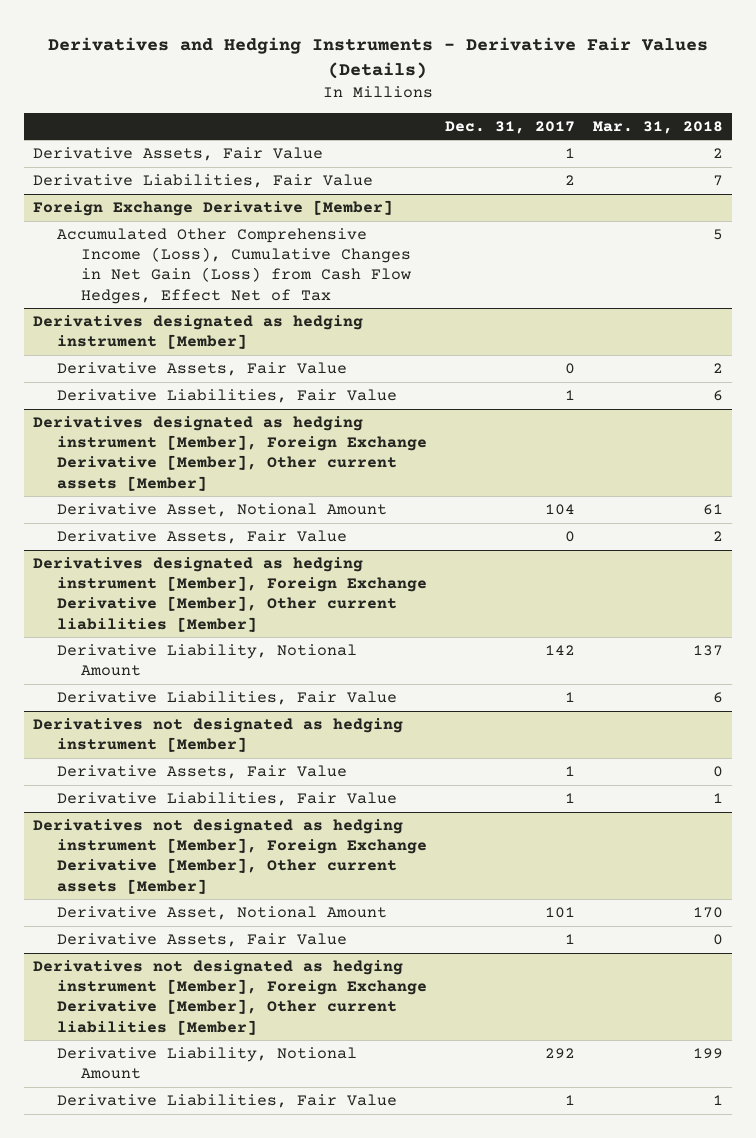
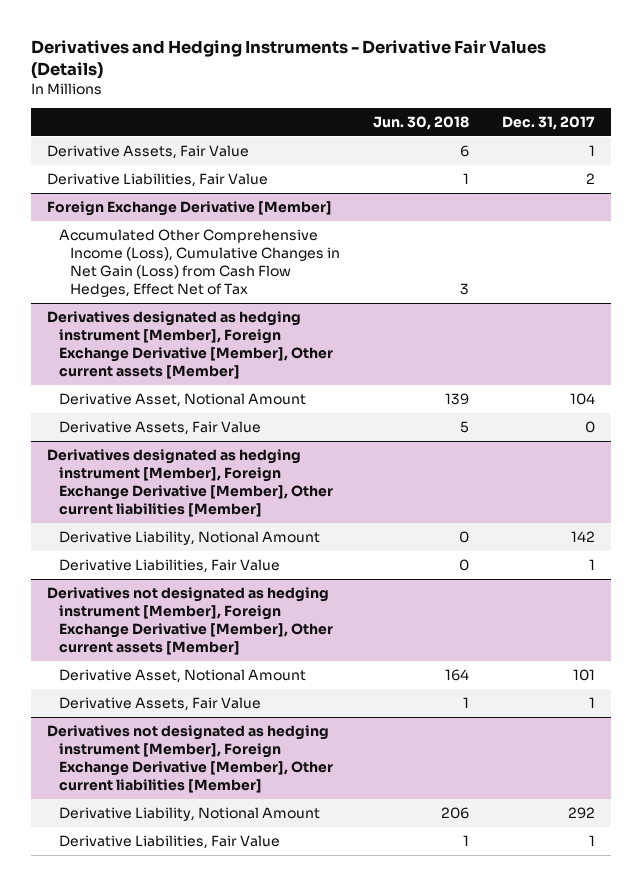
[592,120,723,134] Mar. 31, 2018 -> none
none -> [373,116,470,131] Jun. 30, 2018
[33,314,364,350] Derivatives designated as hedging instrument [Member] -> none
[56,361,347,376] Derivative Assets, Fair Value -> none
[56,388,397,403] Derivative Liabilities, Fair Value -> none
[33,717,404,753] Derivatives not designated as hedging instrument [Member] -> none
[56,764,347,779] Derivative Assets, Fair Value -> none
[56,791,397,806] Derivative Liabilities, Fair Value -> none

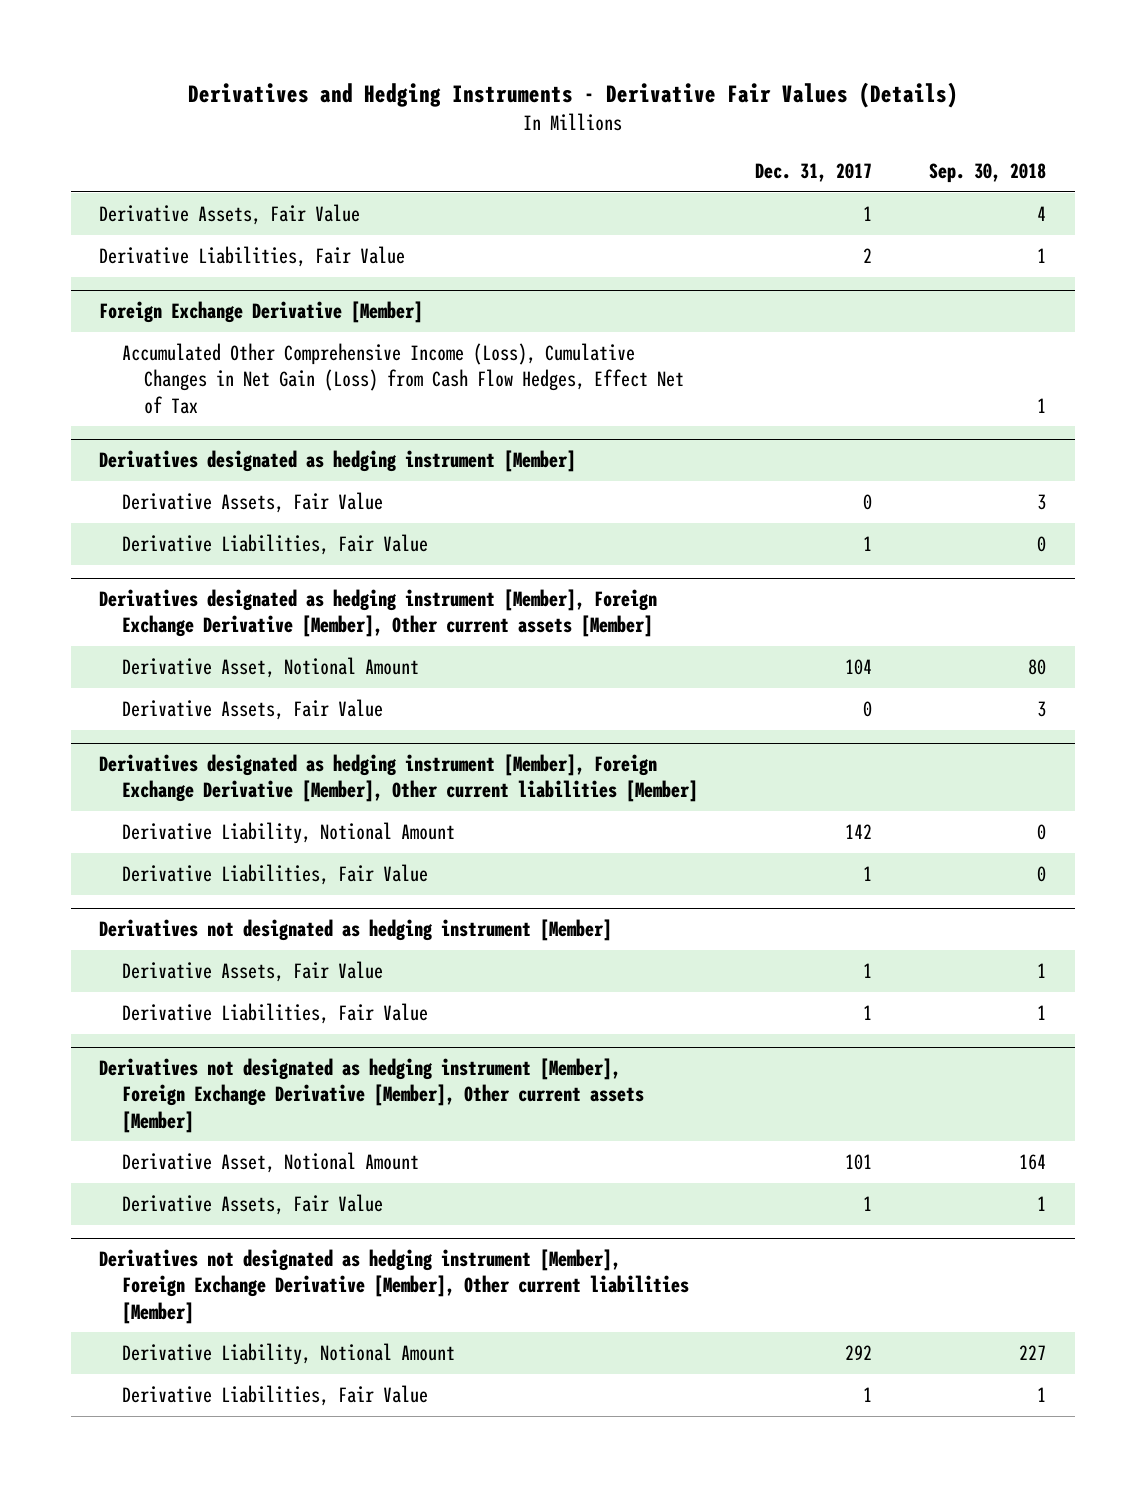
[373,116,470,131] Jun. 30, 2018 -> none
none -> [929,163,1047,184] Sep. 30, 2018
none -> [99,450,577,473] Derivatives designated as hedging instrument [Member]
none -> [121,491,383,513] Derivative Assets, Fair Value
none -> [121,533,428,555] Derivative Liabilities, Fair Value
none -> [99,919,613,942] Derivatives not designated as hedging instrument [Member]
none -> [121,960,383,982] Derivative Assets, Fair Value
none -> [121,1002,428,1024] Derivative Liabilities, Fair Value

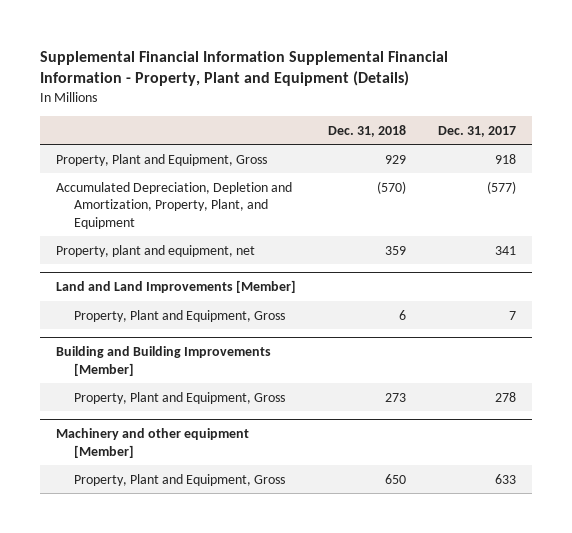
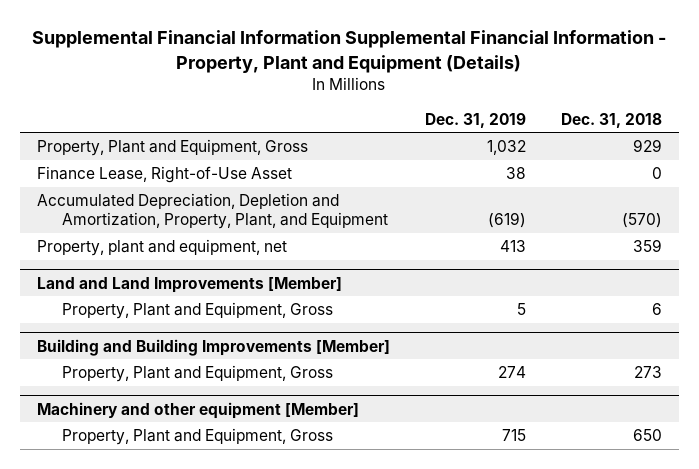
[438,125,517,137] Dec. 31, 2017 -> none
none -> [424,112,526,128] Dec. 31, 2019
none -> [37,166,293,184] Finance Lease, Right-of-Use Asset

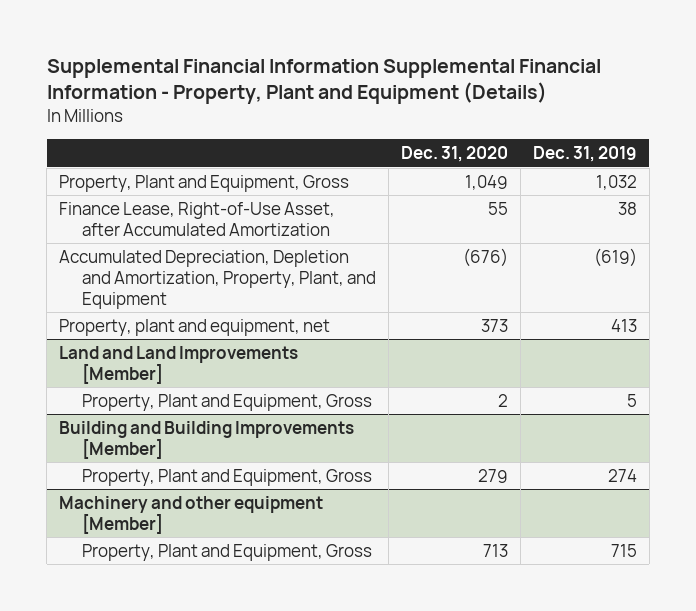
[560,112,662,128] Dec. 31, 2018 -> none
none -> [401,146,509,163] Dec. 31, 2020
[37,166,293,184] Finance Lease, Right-of-Use Asset -> [59,201,336,236] Finance Lease, Right-of-Use Asset, after Accumulated Amortization

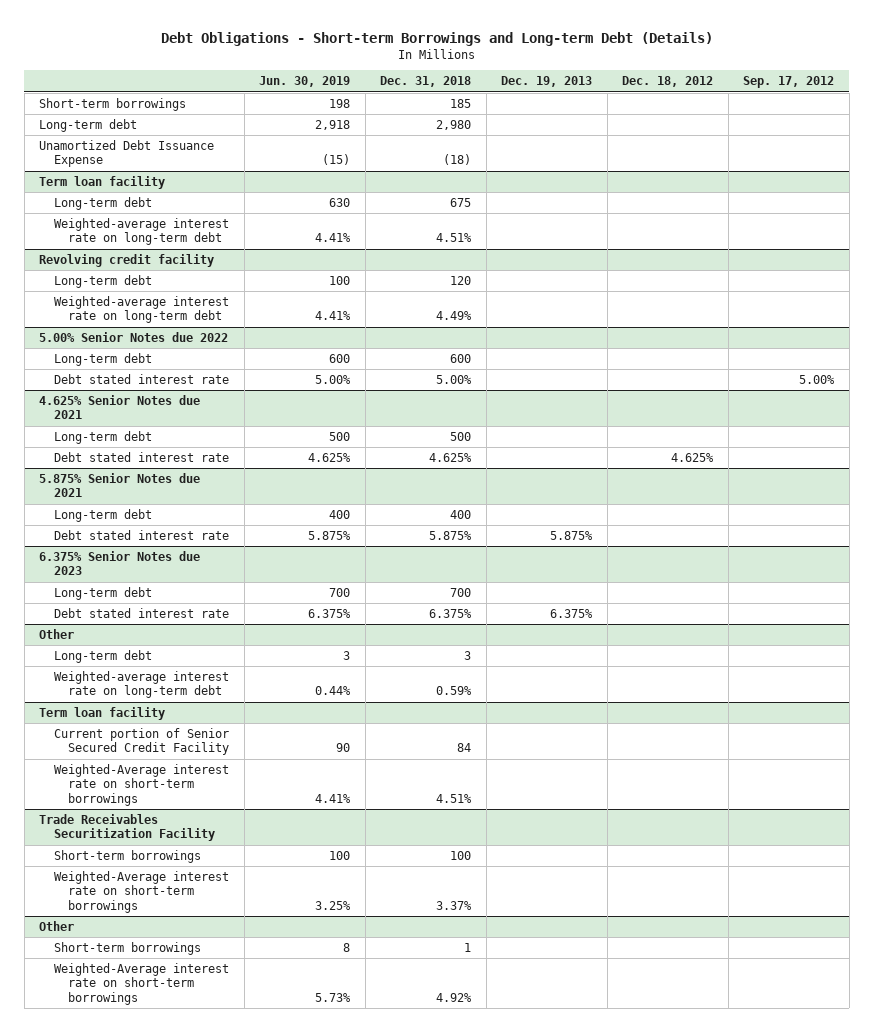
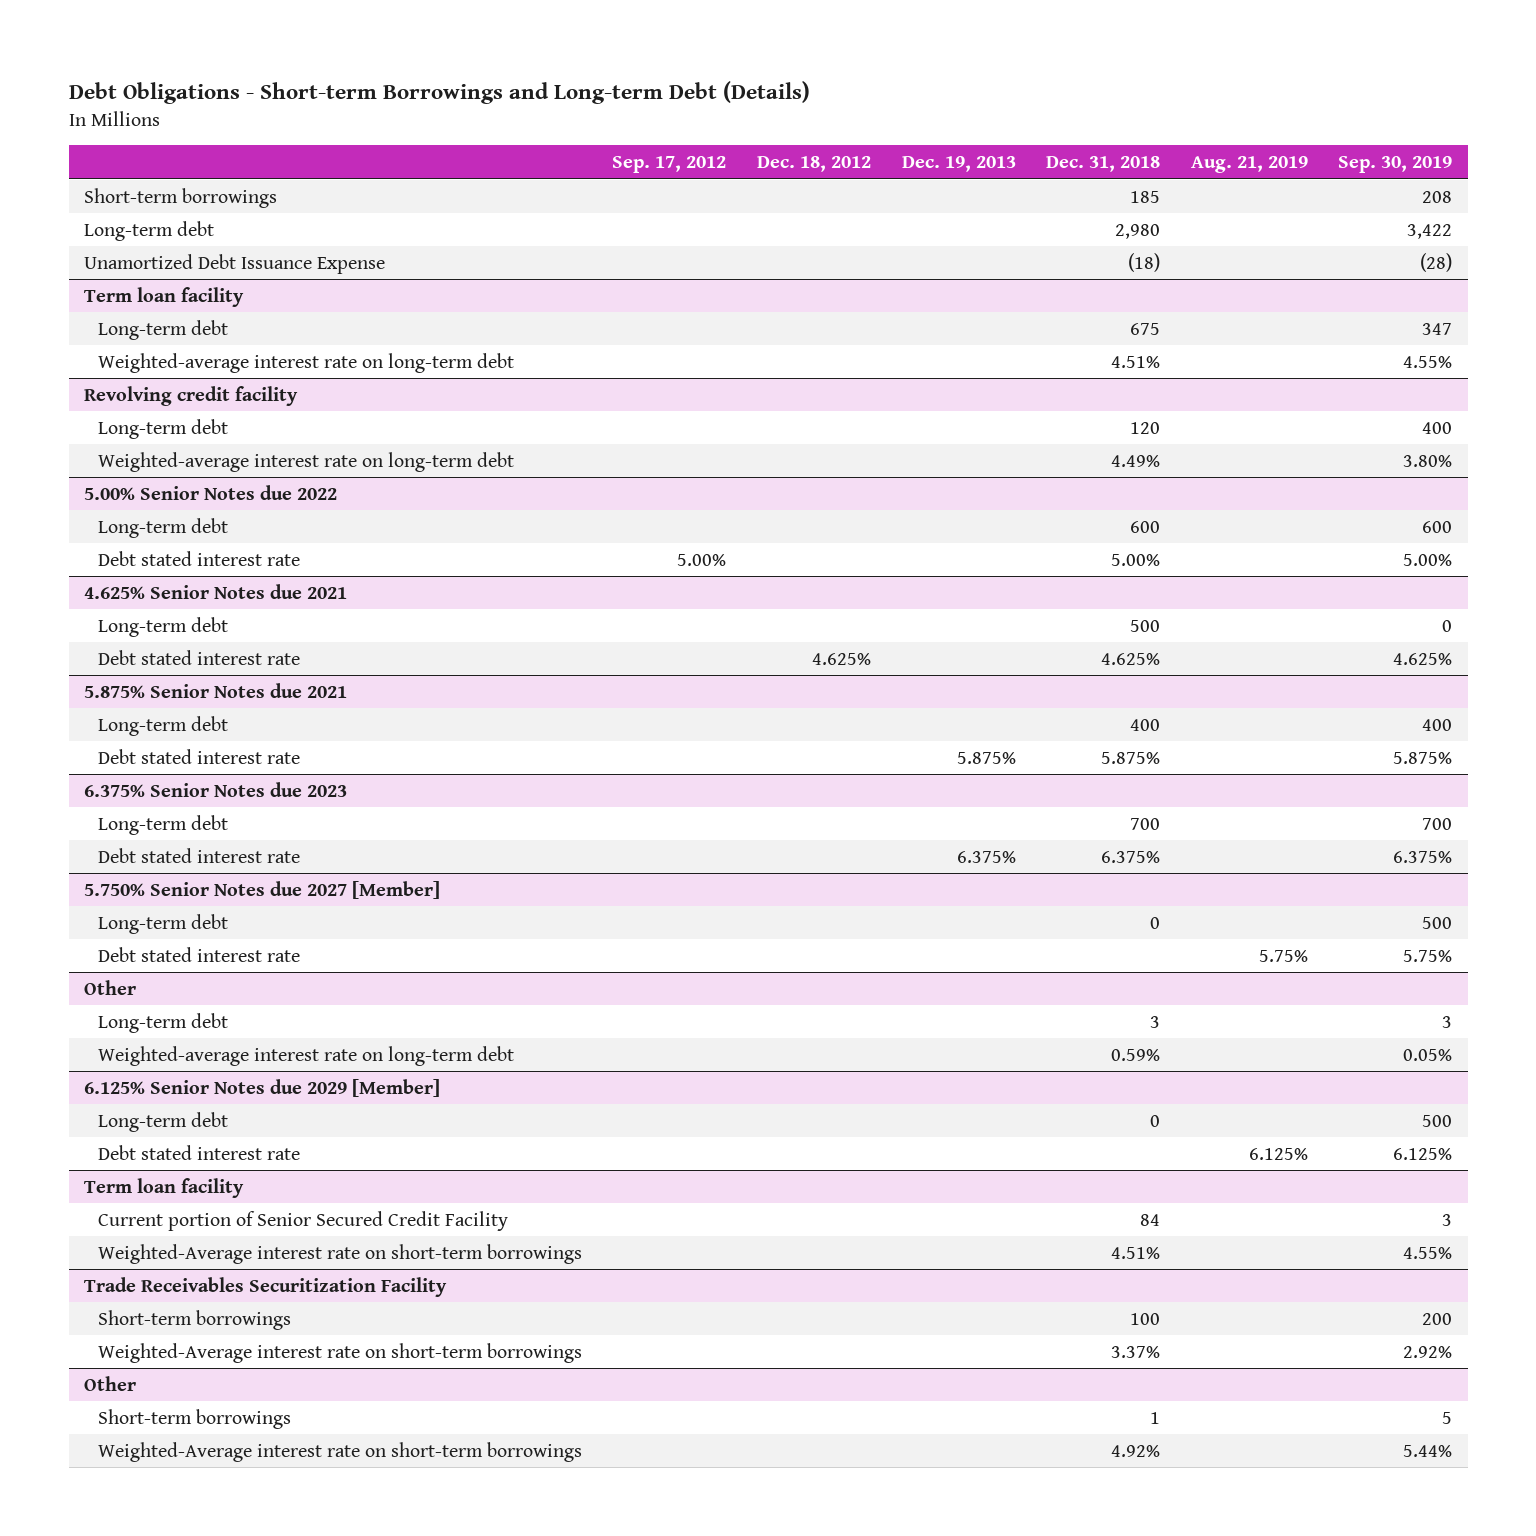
[259,76,351,88] Jun. 30, 2019 -> none
none -> [1190,156,1308,174] Aug. 21, 2019
none -> [1338,156,1453,174] Sep. 30, 2019
none -> [83,880,440,899] 5.750% Senior Notes due 2027 [Member]
none -> [97,913,228,934] Long-term debt
none -> [97,946,300,962] Debt stated interest rate
none -> [83,1078,440,1097] 6.125% Senior Notes due 2029 [Member]
none -> [97,1111,228,1132] Long-term debt
none -> [97,1144,300,1160] Debt stated interest rate

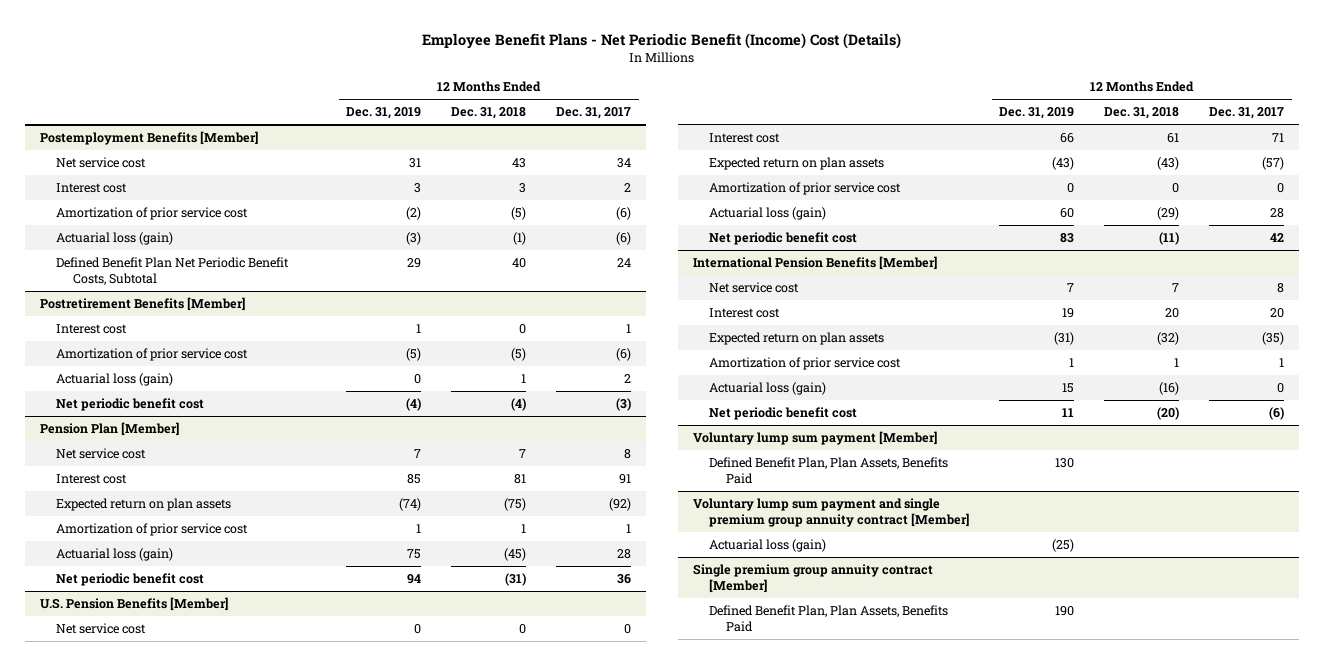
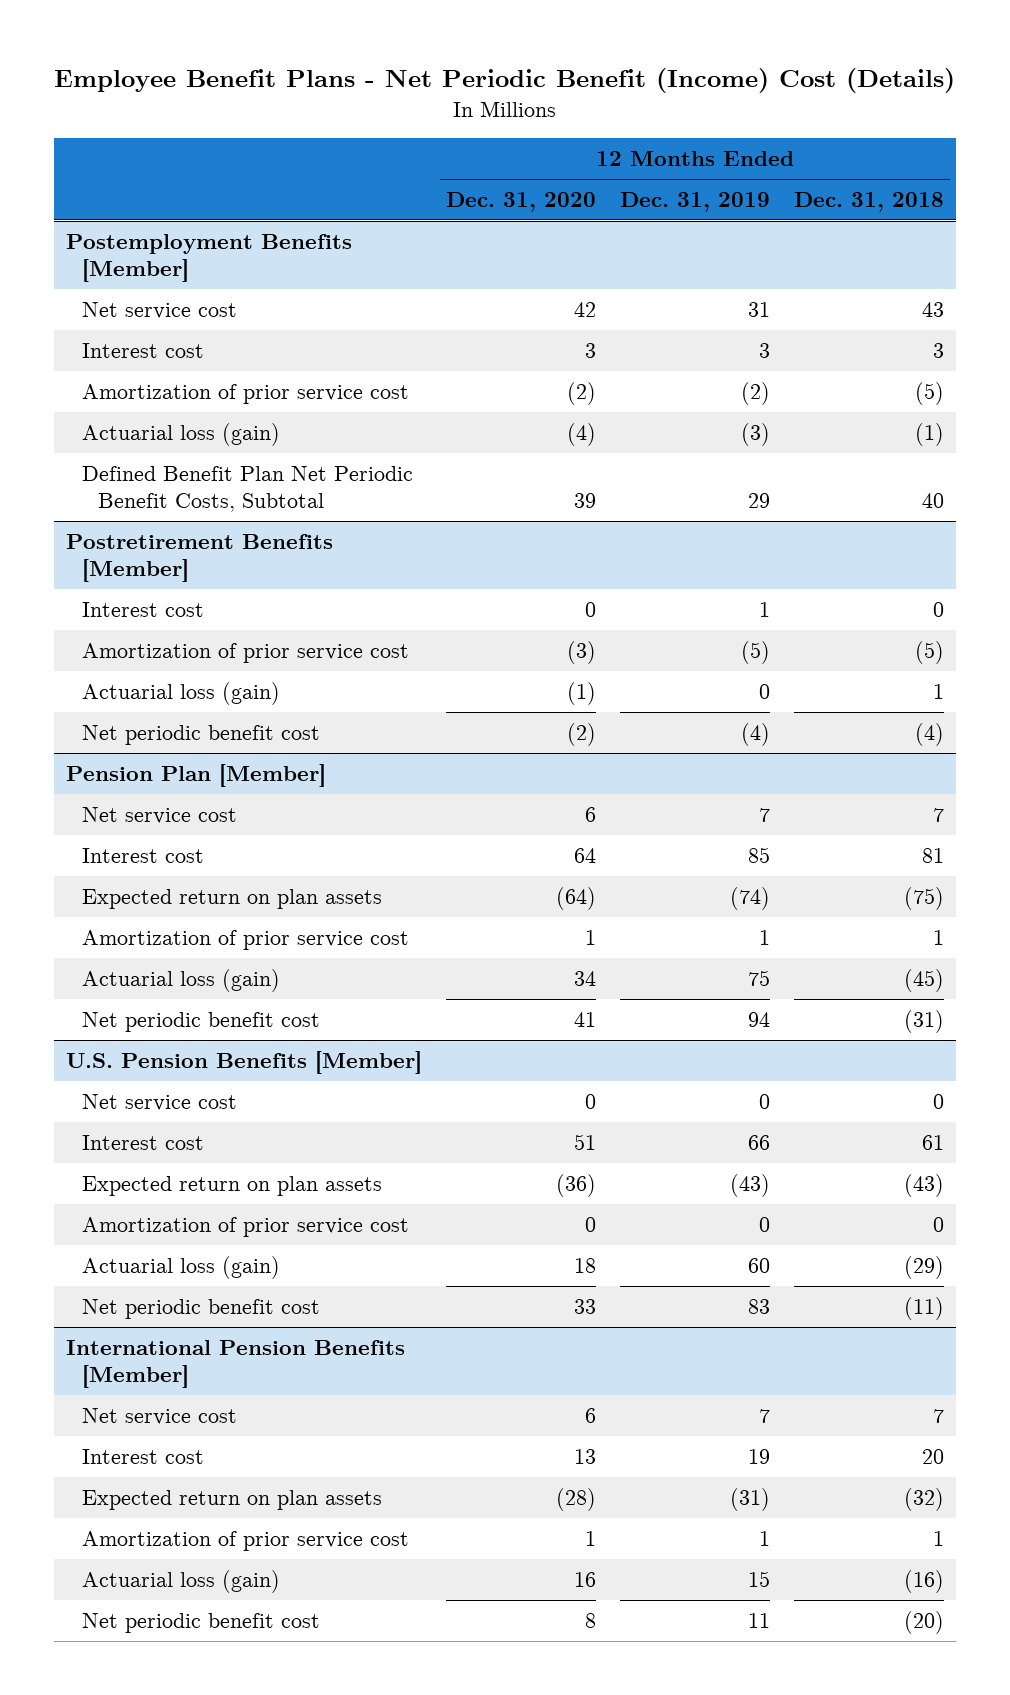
[556,107,632,120] Dec. 31, 2017 -> none
none -> [445,191,596,212] Dec. 31, 2020
[692,431,937,446] Voluntary lump sum payment [Member] -> none
[709,457,949,485] Defined Benefit Plan, Plan Assets, Benefits Paid -> none
[692,498,970,528] Voluntary lump sum payment and single premium group annuity contract [Member] -> none
[709,539,827,553] Actuarial loss (gain) -> none
[692,564,933,594] Single premium group annuity contract [Member] -> none
[709,605,949,633] Defined Benefit Plan, Plan Assets, Benefits Paid -> none

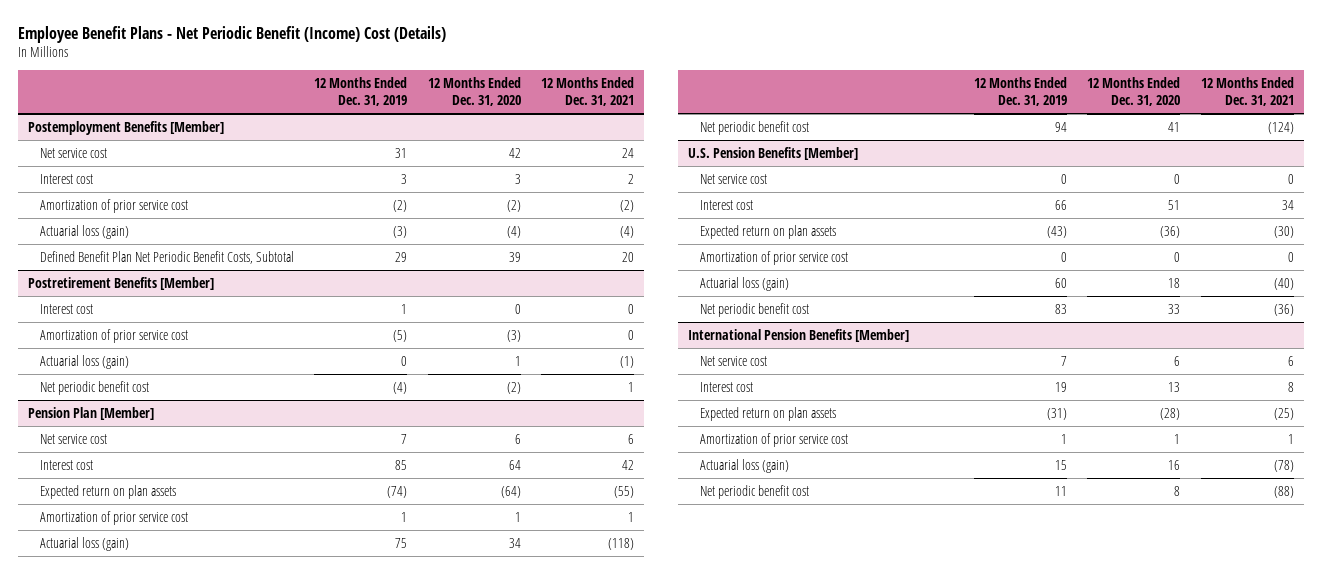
[793,191,944,212] Dec. 31, 2018 -> none
none -> [541,77,635,107] 12 Months Ended Dec. 31, 2021
[566,681,596,705] (1) -> [514,355,521,366] 1

